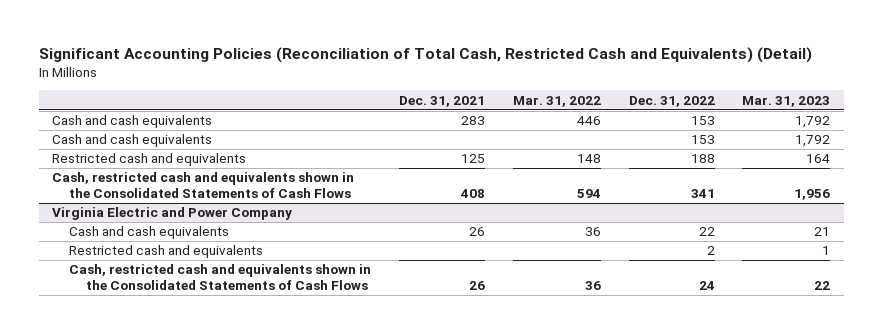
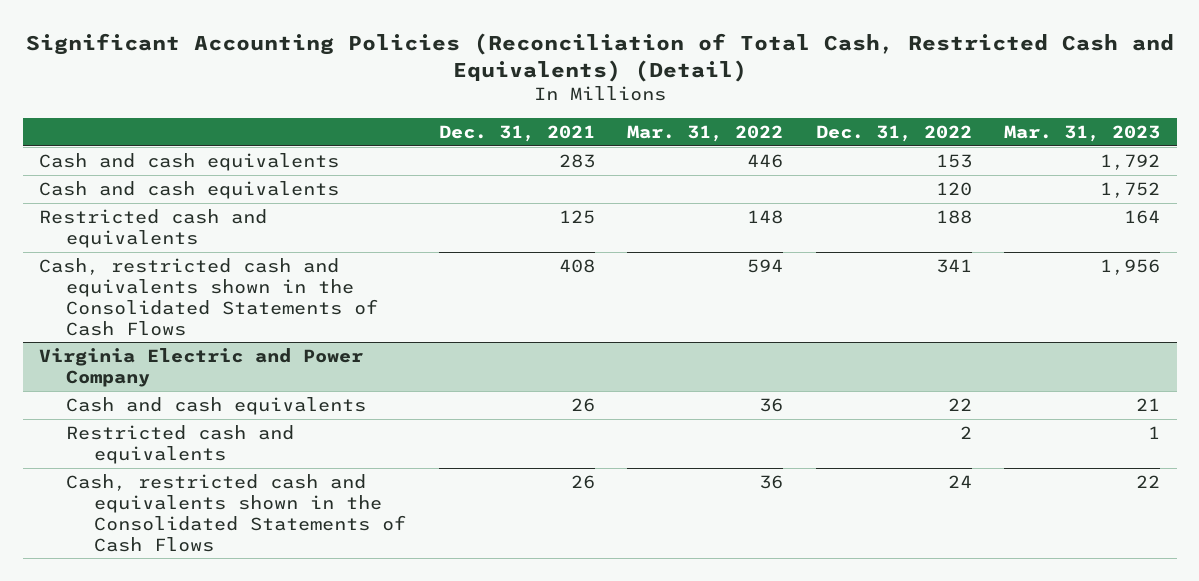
[690,135,715,145] 153 -> [935,182,972,197] 120
[795,135,831,148] 1,792 -> [1100,182,1161,199] 1,752

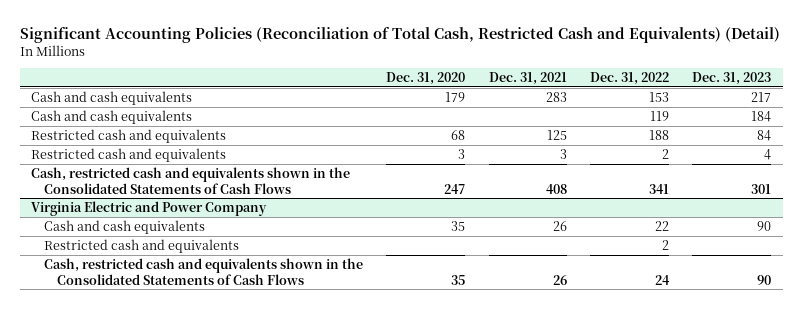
[627,124,784,142] Mar. 31, 2022 -> none
[1004,124,1161,142] Mar. 31, 2023 -> none
none -> [386,72,466,86] Dec. 31, 2020
none -> [691,72,771,86] Dec. 31, 2023
[935,182,972,197] 120 -> [649,110,669,121] 119
none -> [31,147,227,162] Restricted cash and equivalents

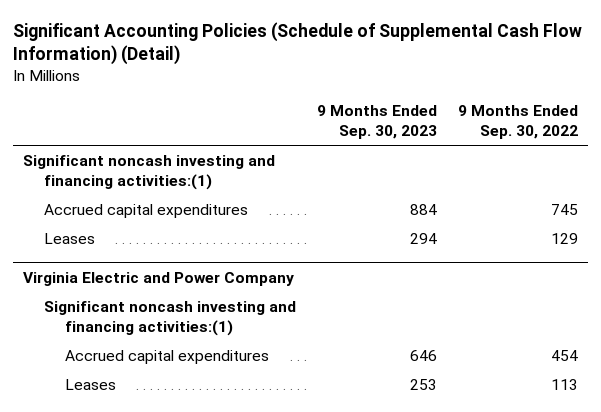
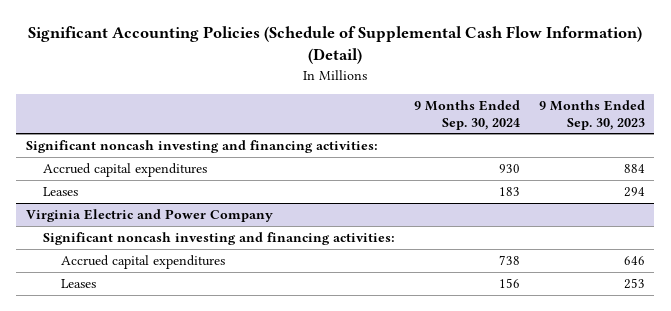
[458,105,579,139] 9 Months Ended Sep. 30, 2022 -> none
none -> [414,99,521,130] 9 Months Ended Sep. 30, 2024
[23,154,276,190] Significant noncash investing and financing activities:(1) -> [25,139,378,153] Significant noncash investing and financing activities:
[44,300,297,336] Significant noncash investing and financing activities:(1) -> [43,231,396,245] Significant noncash investing and financing activities:

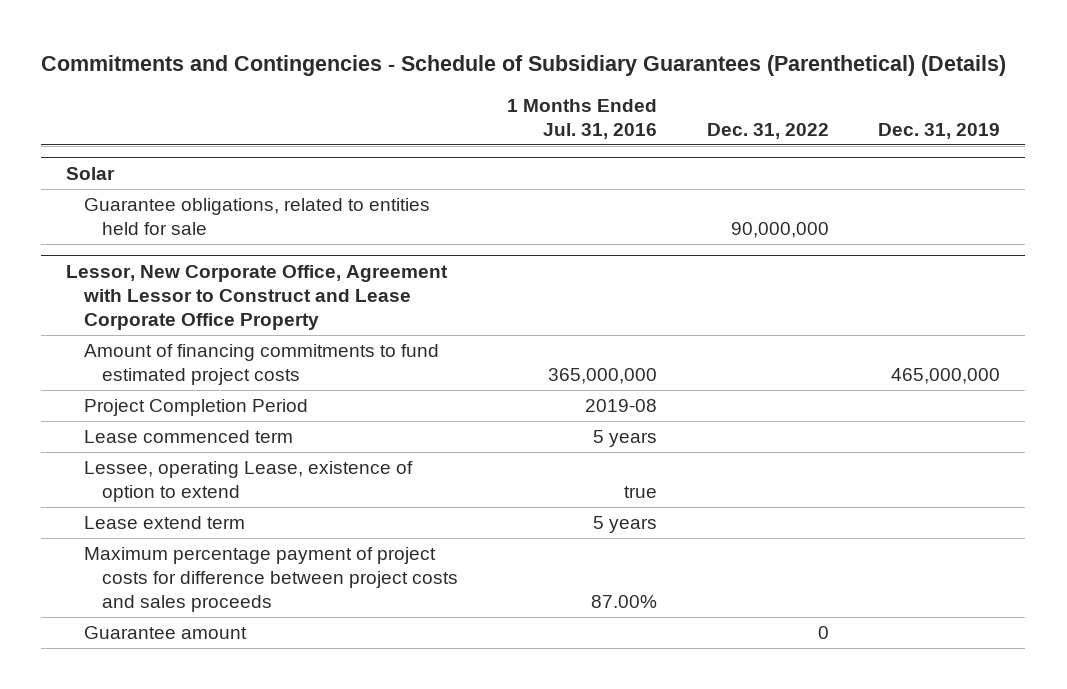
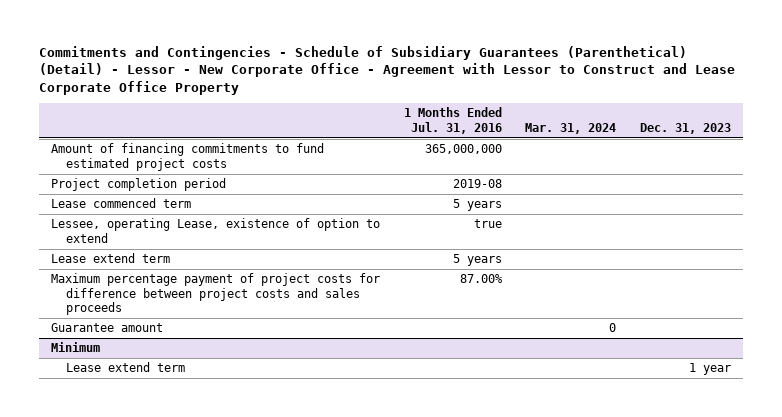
[41,54,1007,76] Commitments and Contingencies - Schedule of Subsidiary Guarantees (Parenthetical) (Details) -> [39,45,736,95] Commitments and Contingencies - Schedule of Subsidiary Guarantees (Parenthetical) (Detail) - Lessor - New Corporate Office - Agreement with Lessor to Construct and Lease Corporate Office Property
[706,122,829,139] Dec. 31, 2022 -> none
[878,122,1001,139] Dec. 31, 2019 -> none
none -> [525,122,617,134] Mar. 31, 2024
none -> [640,122,732,134] Dec. 31, 2023
[66,167,116,181] Solar -> none
[83,198,430,236] Guarantee obligations, related to entities held for sale -> none
[66,265,449,330] Lessor, New Corporate Office, Agreement with Lessor to Construct and Lease Corporate Office Property -> none
[83,399,308,417] Project Completion Period -> [51,178,227,192] Project completion period
none -> [51,342,101,353] Minimum
none -> [65,362,185,373] Lease extend term

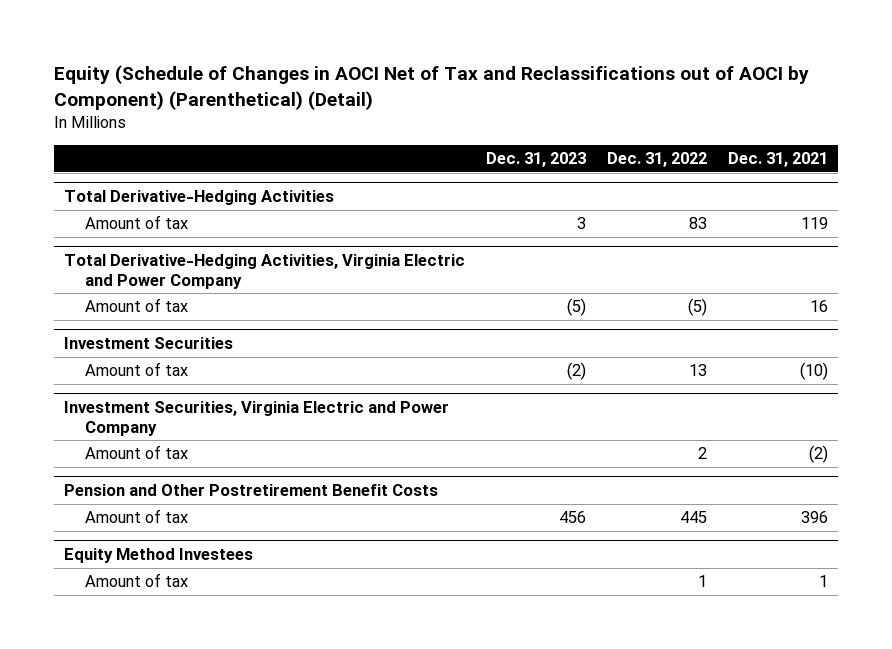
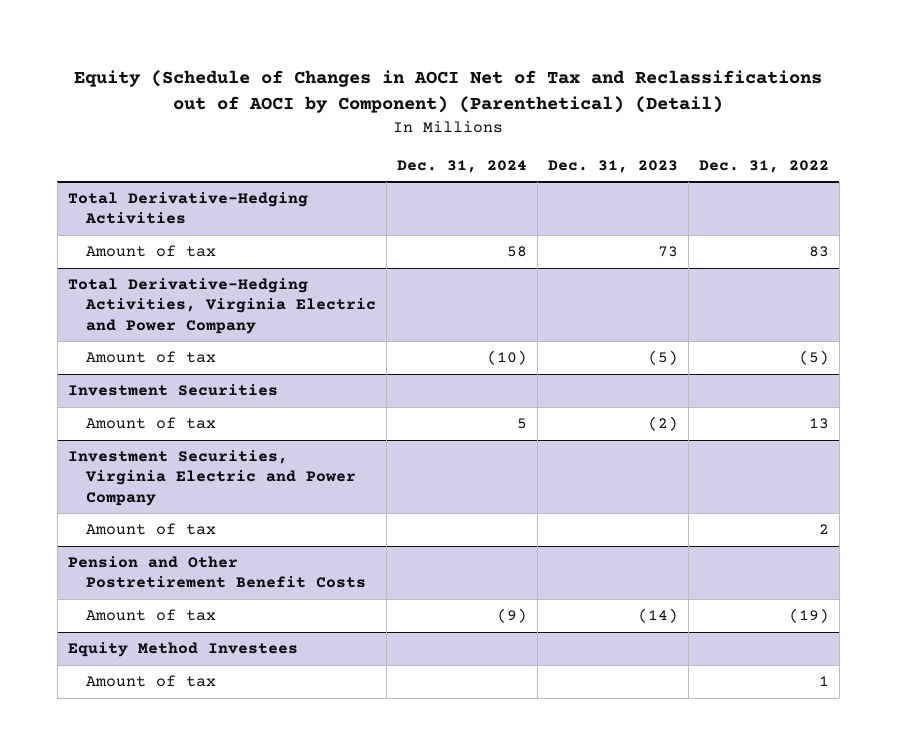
[727,152,828,168] Dec. 31, 2021 -> none
none -> [397,159,528,173] Dec. 31, 2024
[577,217,587,230] 3 -> [657,246,678,258] 73
[559,511,587,524] 456 -> [637,608,678,624] (14)
[679,511,707,524] 445 -> [788,608,829,624] (19)

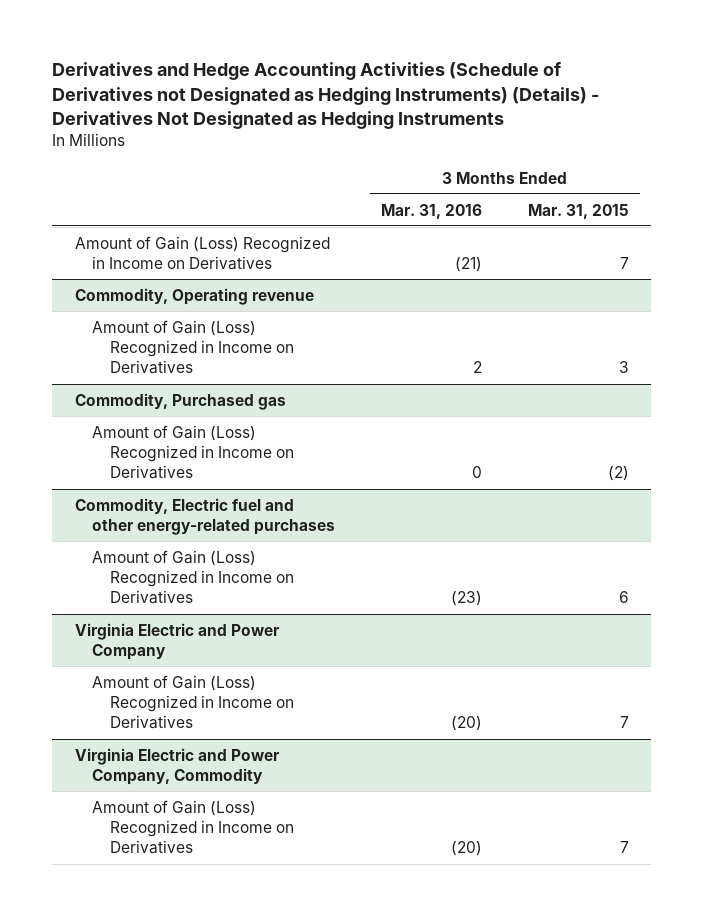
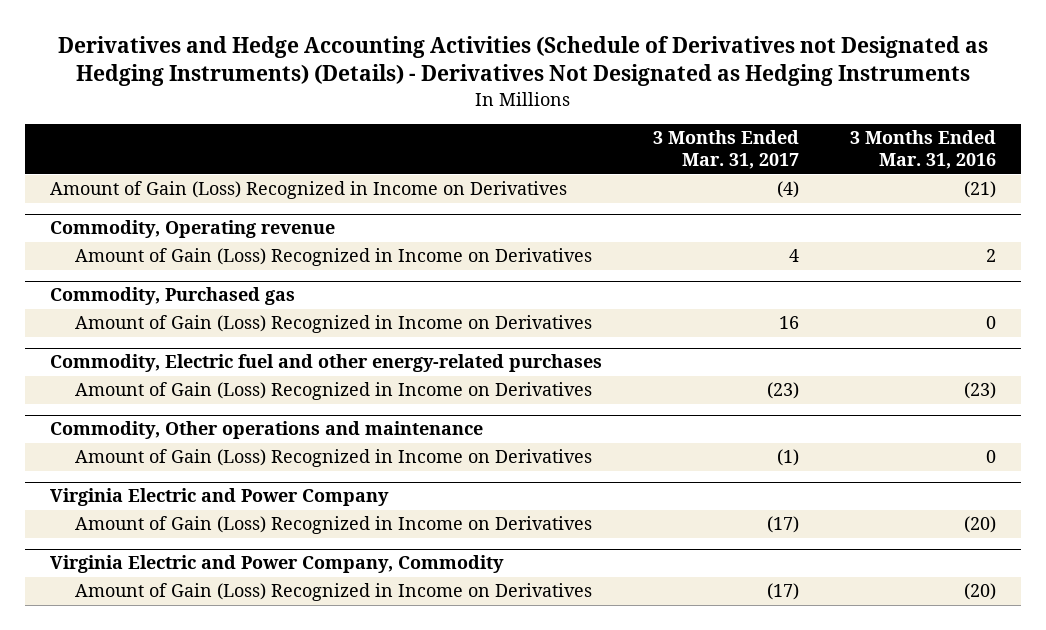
[527,203,629,219] Mar. 31, 2015 -> none
none -> [653,130,800,170] 3 Months Ended Mar. 31, 2017
none -> [50,421,484,440] Commodity, Other operations and maintenance
none -> [74,449,592,468] Amount of Gain (Loss) Recognized in Income on Derivatives

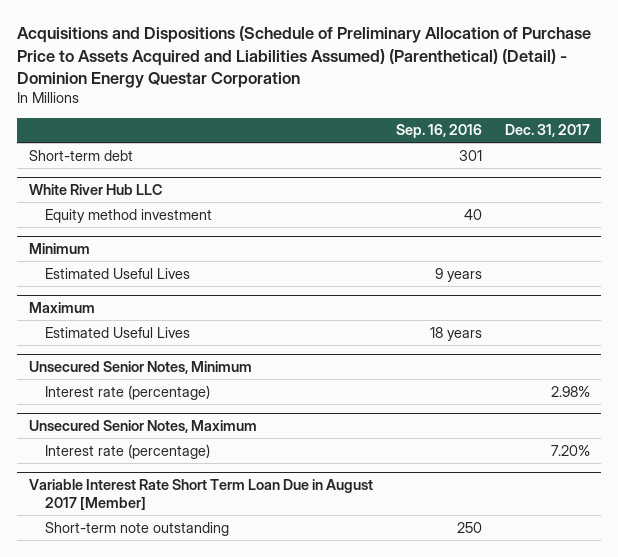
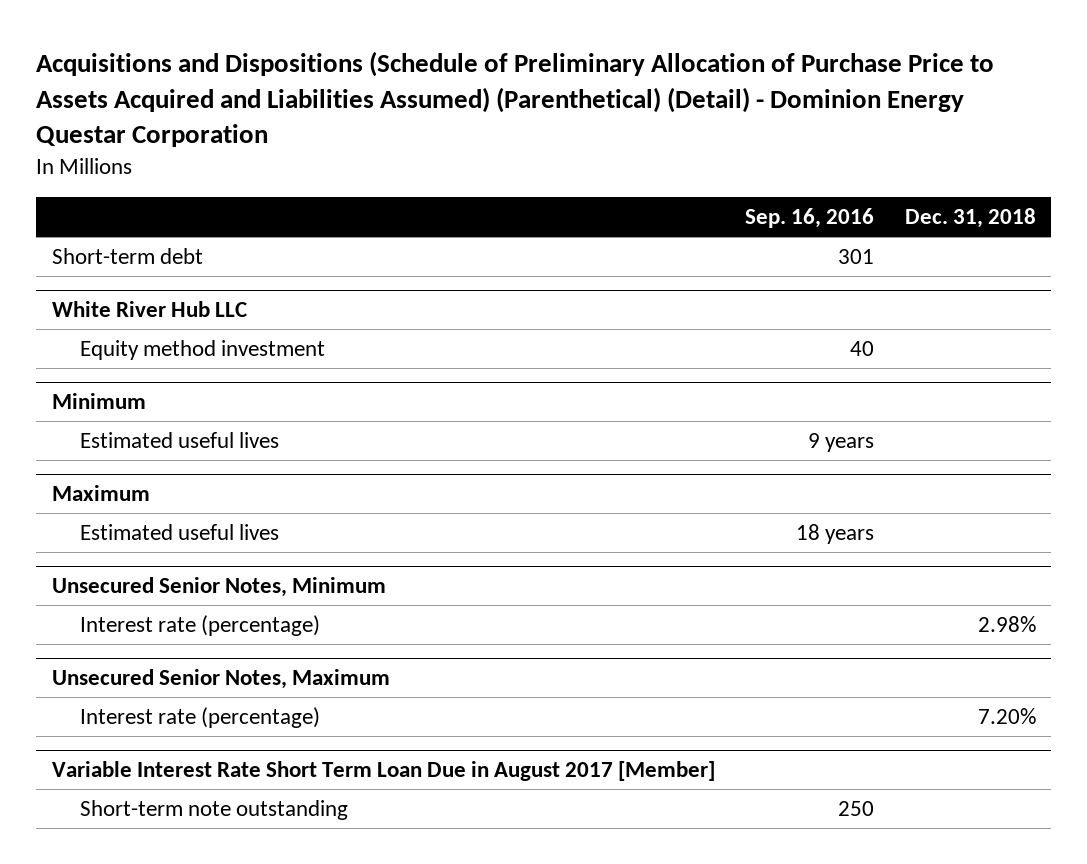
[504,124,590,138] Dec. 31, 2017 -> none
none -> [904,208,1036,229] Dec. 31, 2018
[44,267,190,279] Estimated Useful Lives -> [79,431,279,448] Estimated useful lives
[44,326,190,338] Estimated Useful Lives -> [79,523,279,540] Estimated useful lives

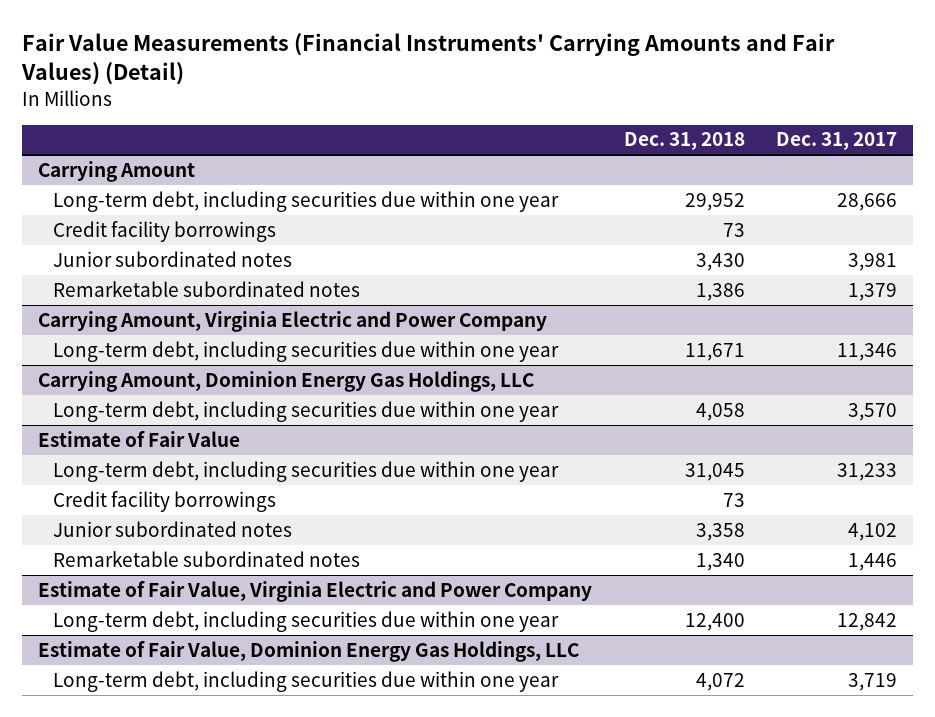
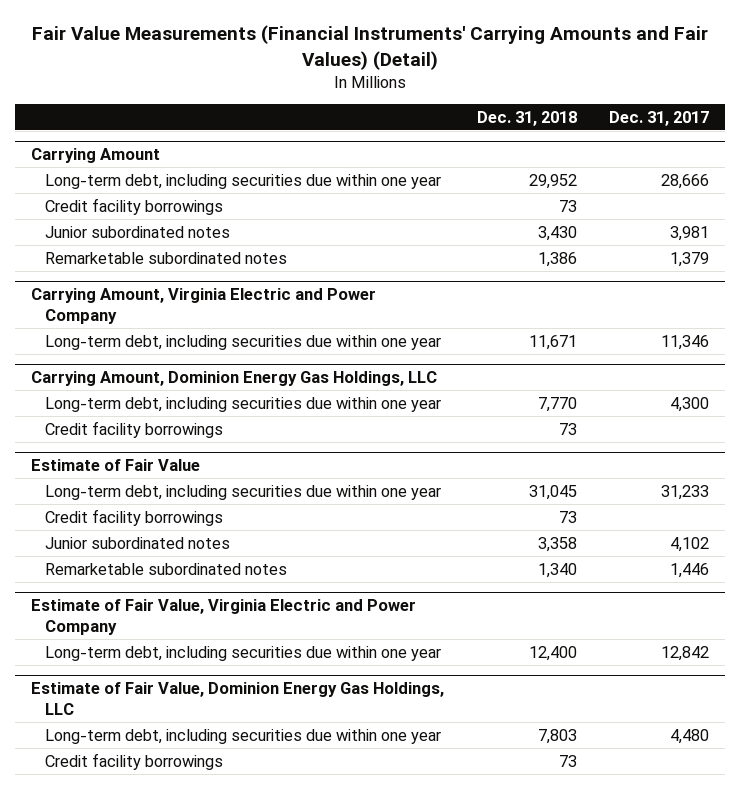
[695,402,745,421] 4,058 -> [537,396,577,412] 7,770
[848,402,898,421] 3,570 -> [670,396,710,412] 4,300
none -> [44,420,223,438] Credit facility borrowings
[695,672,745,691] 4,072 -> [537,728,577,744] 7,803
[848,672,898,691] 3,719 -> [670,728,710,744] 4,480
none -> [44,752,223,770] Credit facility borrowings

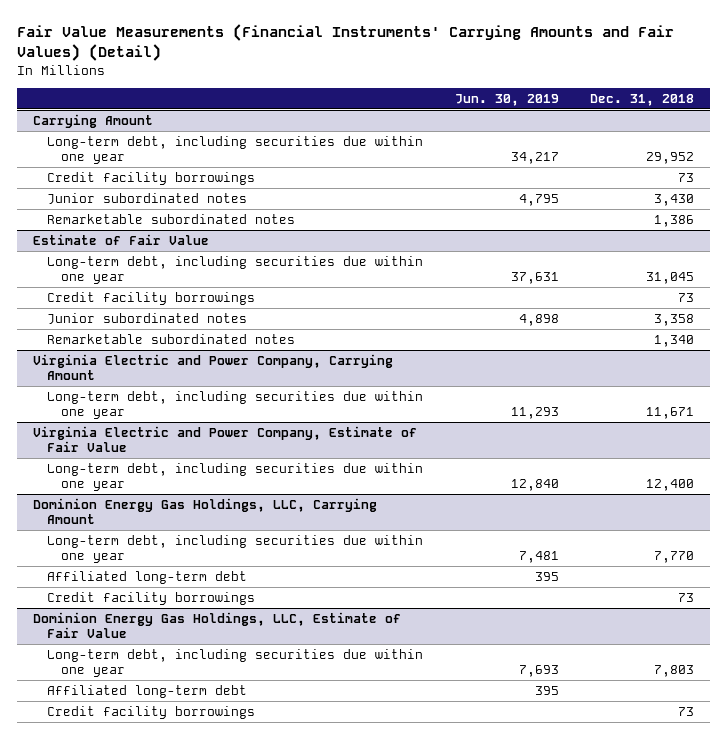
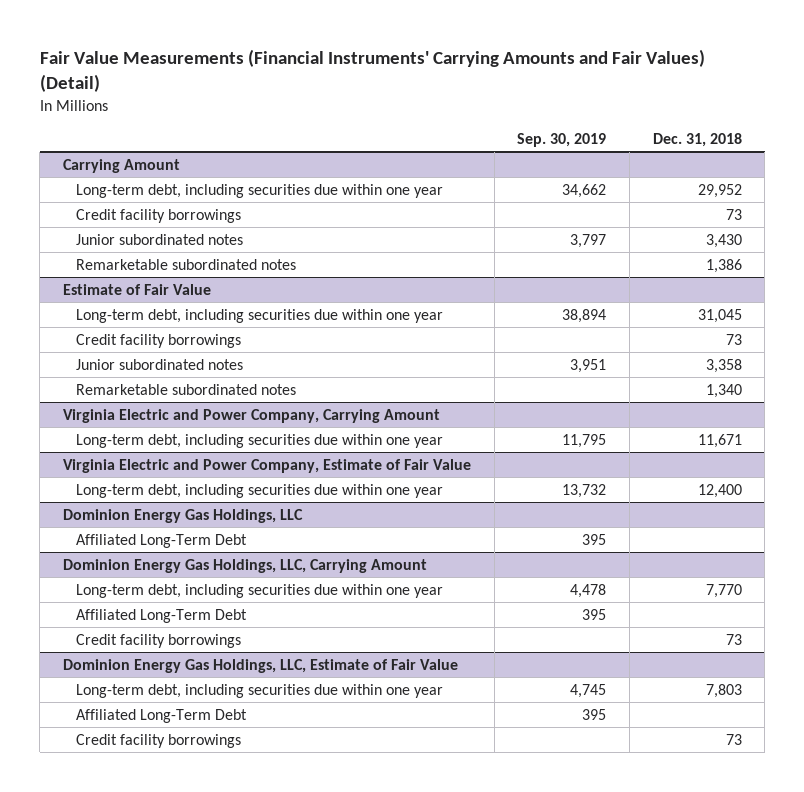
[454,93,559,106] Jun. 30, 2019 -> none
none -> [517,133,607,148] Sep. 30, 2019
none -> [62,508,303,523] Dominion Energy Gas Holdings, LLC
none -> [76,533,248,548] Affiliated Long-Term Debt
[46,570,247,584] Affiliated long-term debt -> [76,608,248,623] Affiliated Long-Term Debt
[46,684,247,698] Affiliated long-term debt -> [76,708,248,723] Affiliated Long-Term Debt

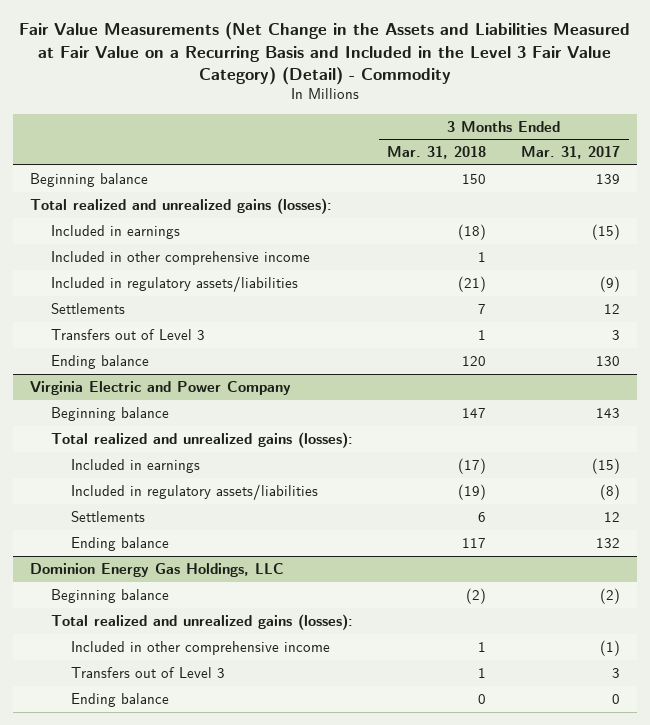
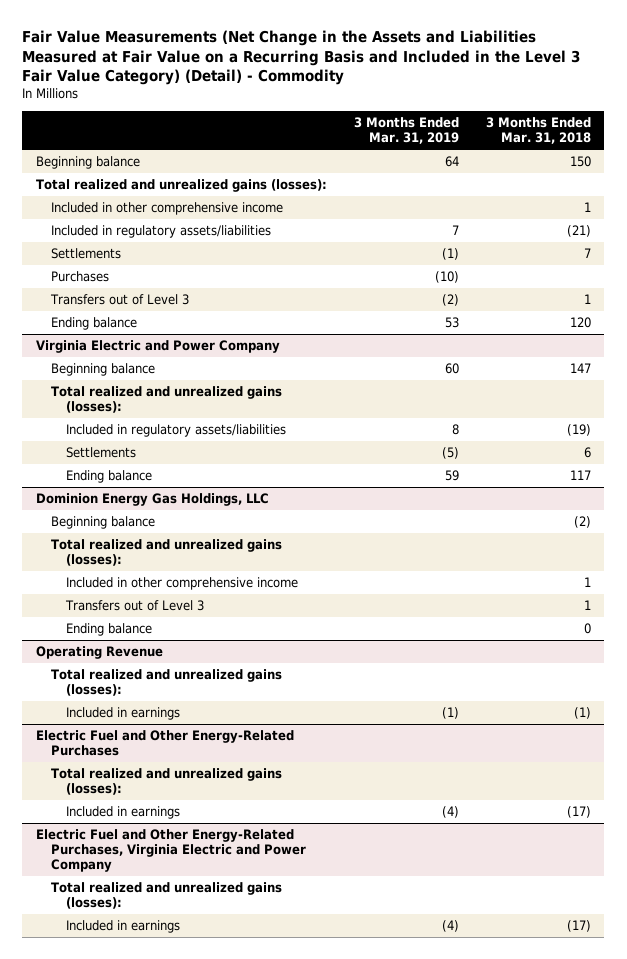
[521,146,621,160] Mar. 31, 2017 -> none
none -> [353,117,459,145] 3 Months Ended Mar. 31, 2019
[50,224,180,239] Included in earnings -> none
none -> [51,271,110,283] Purchases
[71,458,201,473] Included in earnings -> none
none -> [35,646,163,660] Operating Revenue
none -> [51,669,283,697] Total realized and unrealized gains (losses):
none -> [66,707,181,721] Included in earnings
none -> [35,730,294,757] Electric Fuel and Other Energy-Related Purchases
none -> [51,768,283,796] Total realized and unrealized gains (losses):
none -> [66,806,181,820] Included in earnings
none -> [35,829,307,873] Electric Fuel and Other Energy-Related Purchases, Virginia Electric and Power Company
none -> [51,882,283,910] Total realized and unrealized gains (losses):
none -> [66,920,181,934] Included in earnings

